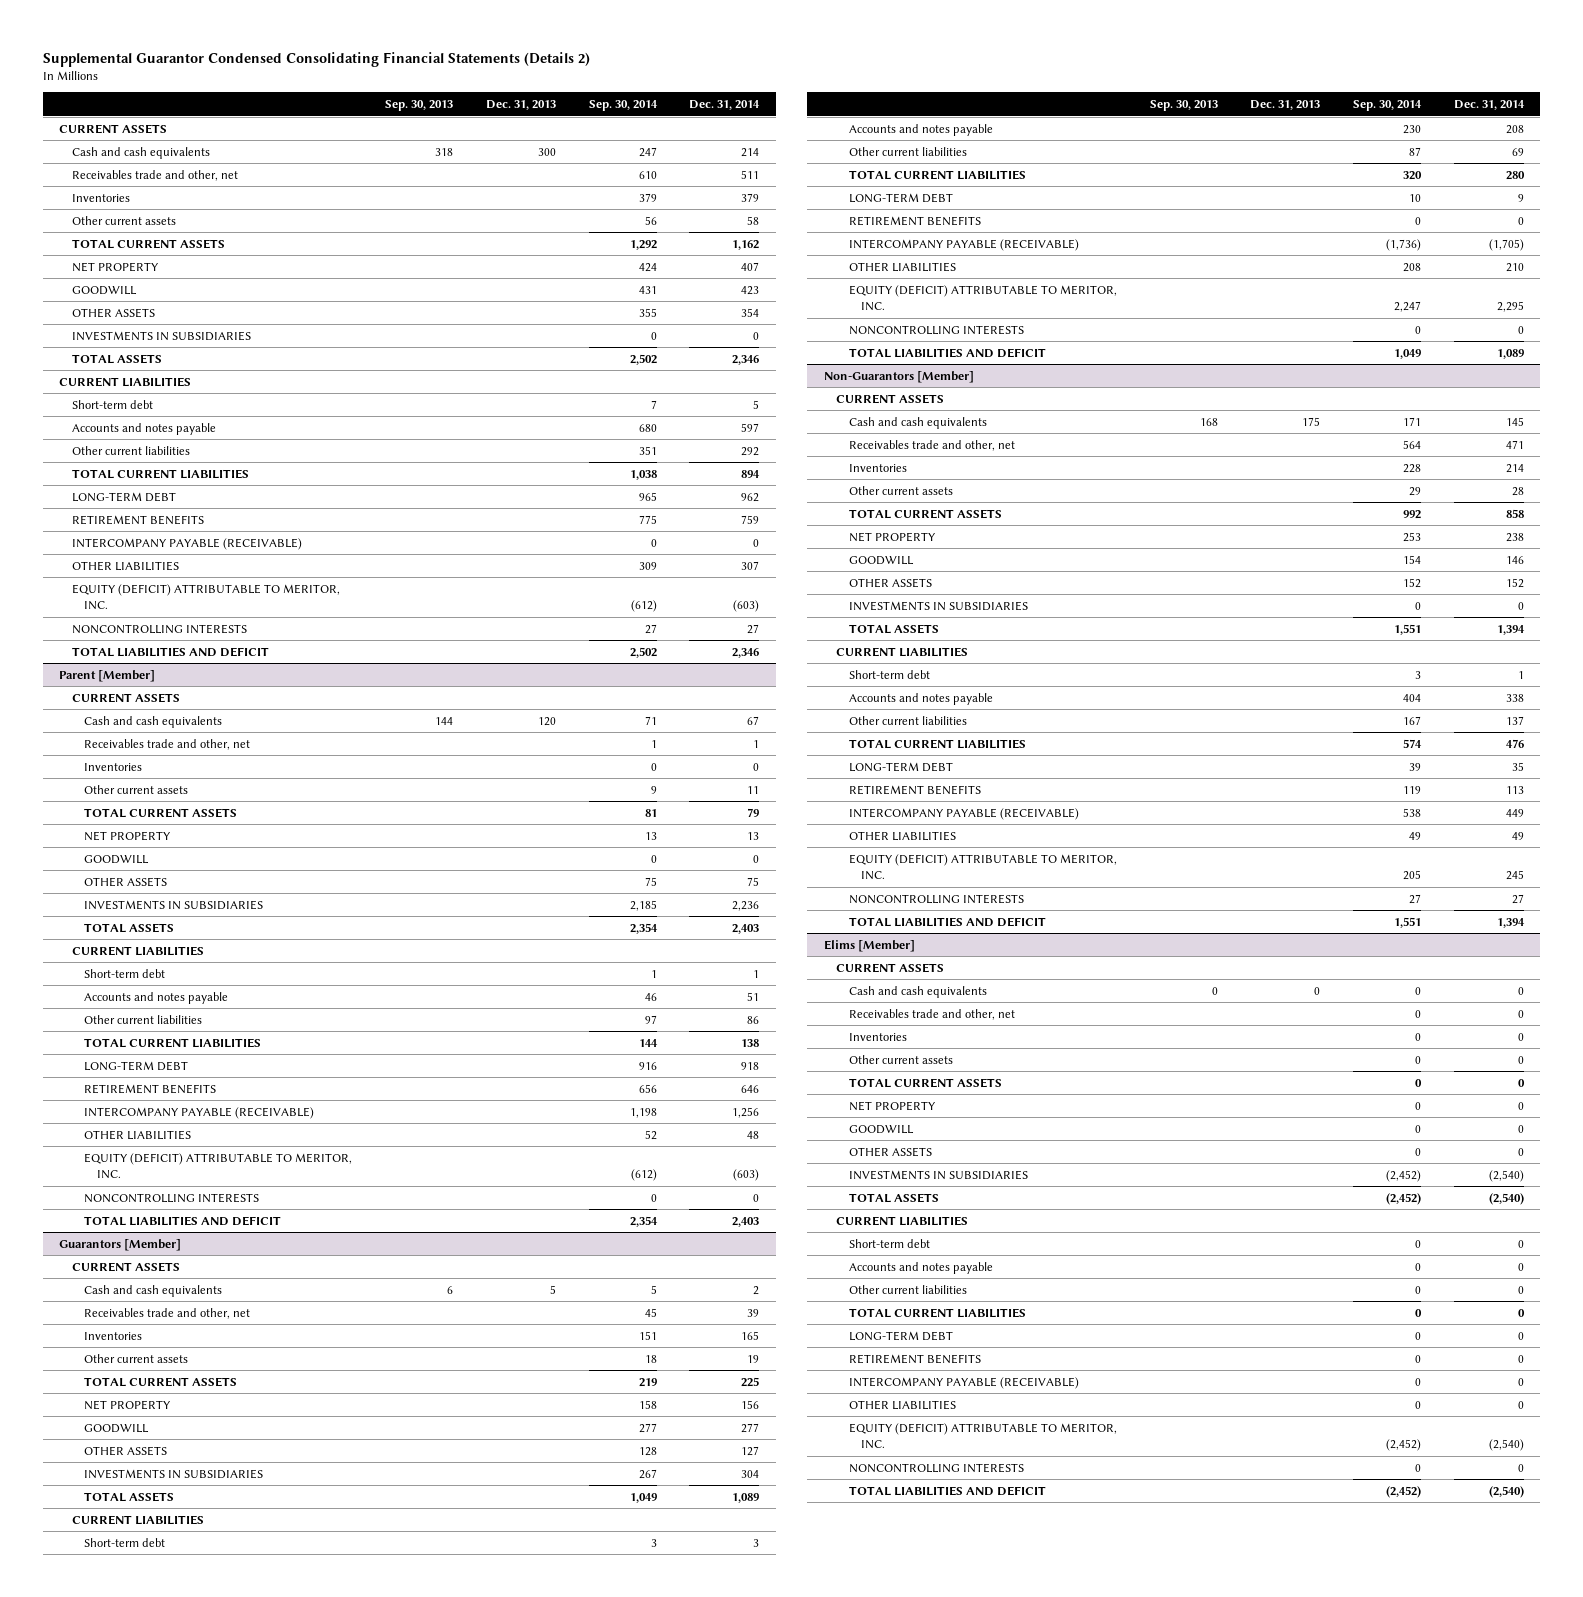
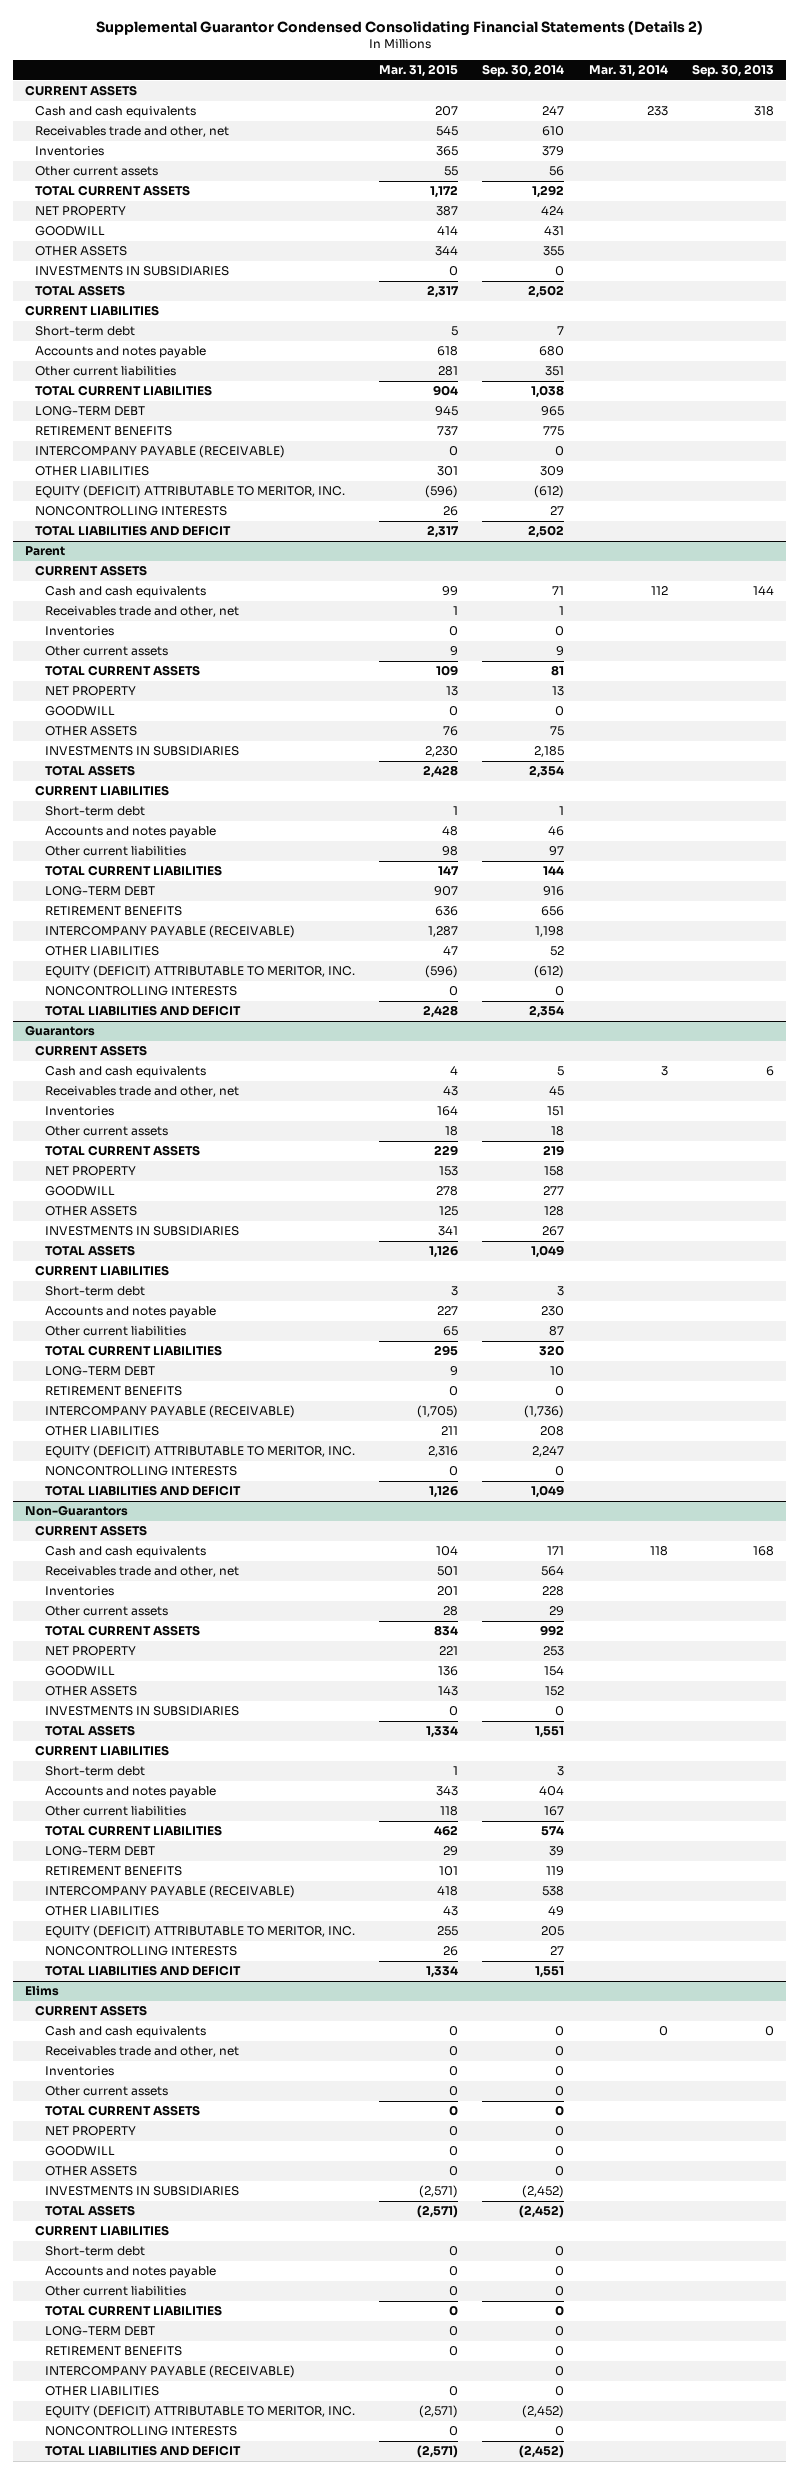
[485,100,556,111] Dec. 31, 2013 -> none
[689,100,761,111] Dec. 31, 2014 -> none
none -> [379,64,459,78] Mar. 31, 2015
none -> [588,64,668,78] Mar. 31, 2014
[59,669,156,682] Parent [Member] -> [25,546,66,557] Parent
[59,1238,182,1251] Guarantors [Member] -> [25,1025,96,1037] Guarantors
[823,370,974,383] Non-Guarantors [Member] -> [25,1505,129,1517] Non-Guarantors
[823,939,915,952] Elims [Member] -> [25,1985,60,1997] Elims

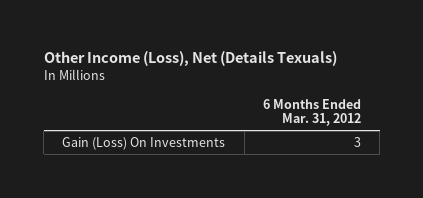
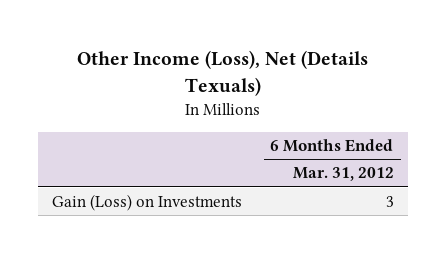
[62,136,226,150] Gain (Loss) On Investments -> [52,194,243,212] Gain (Loss) on Investments

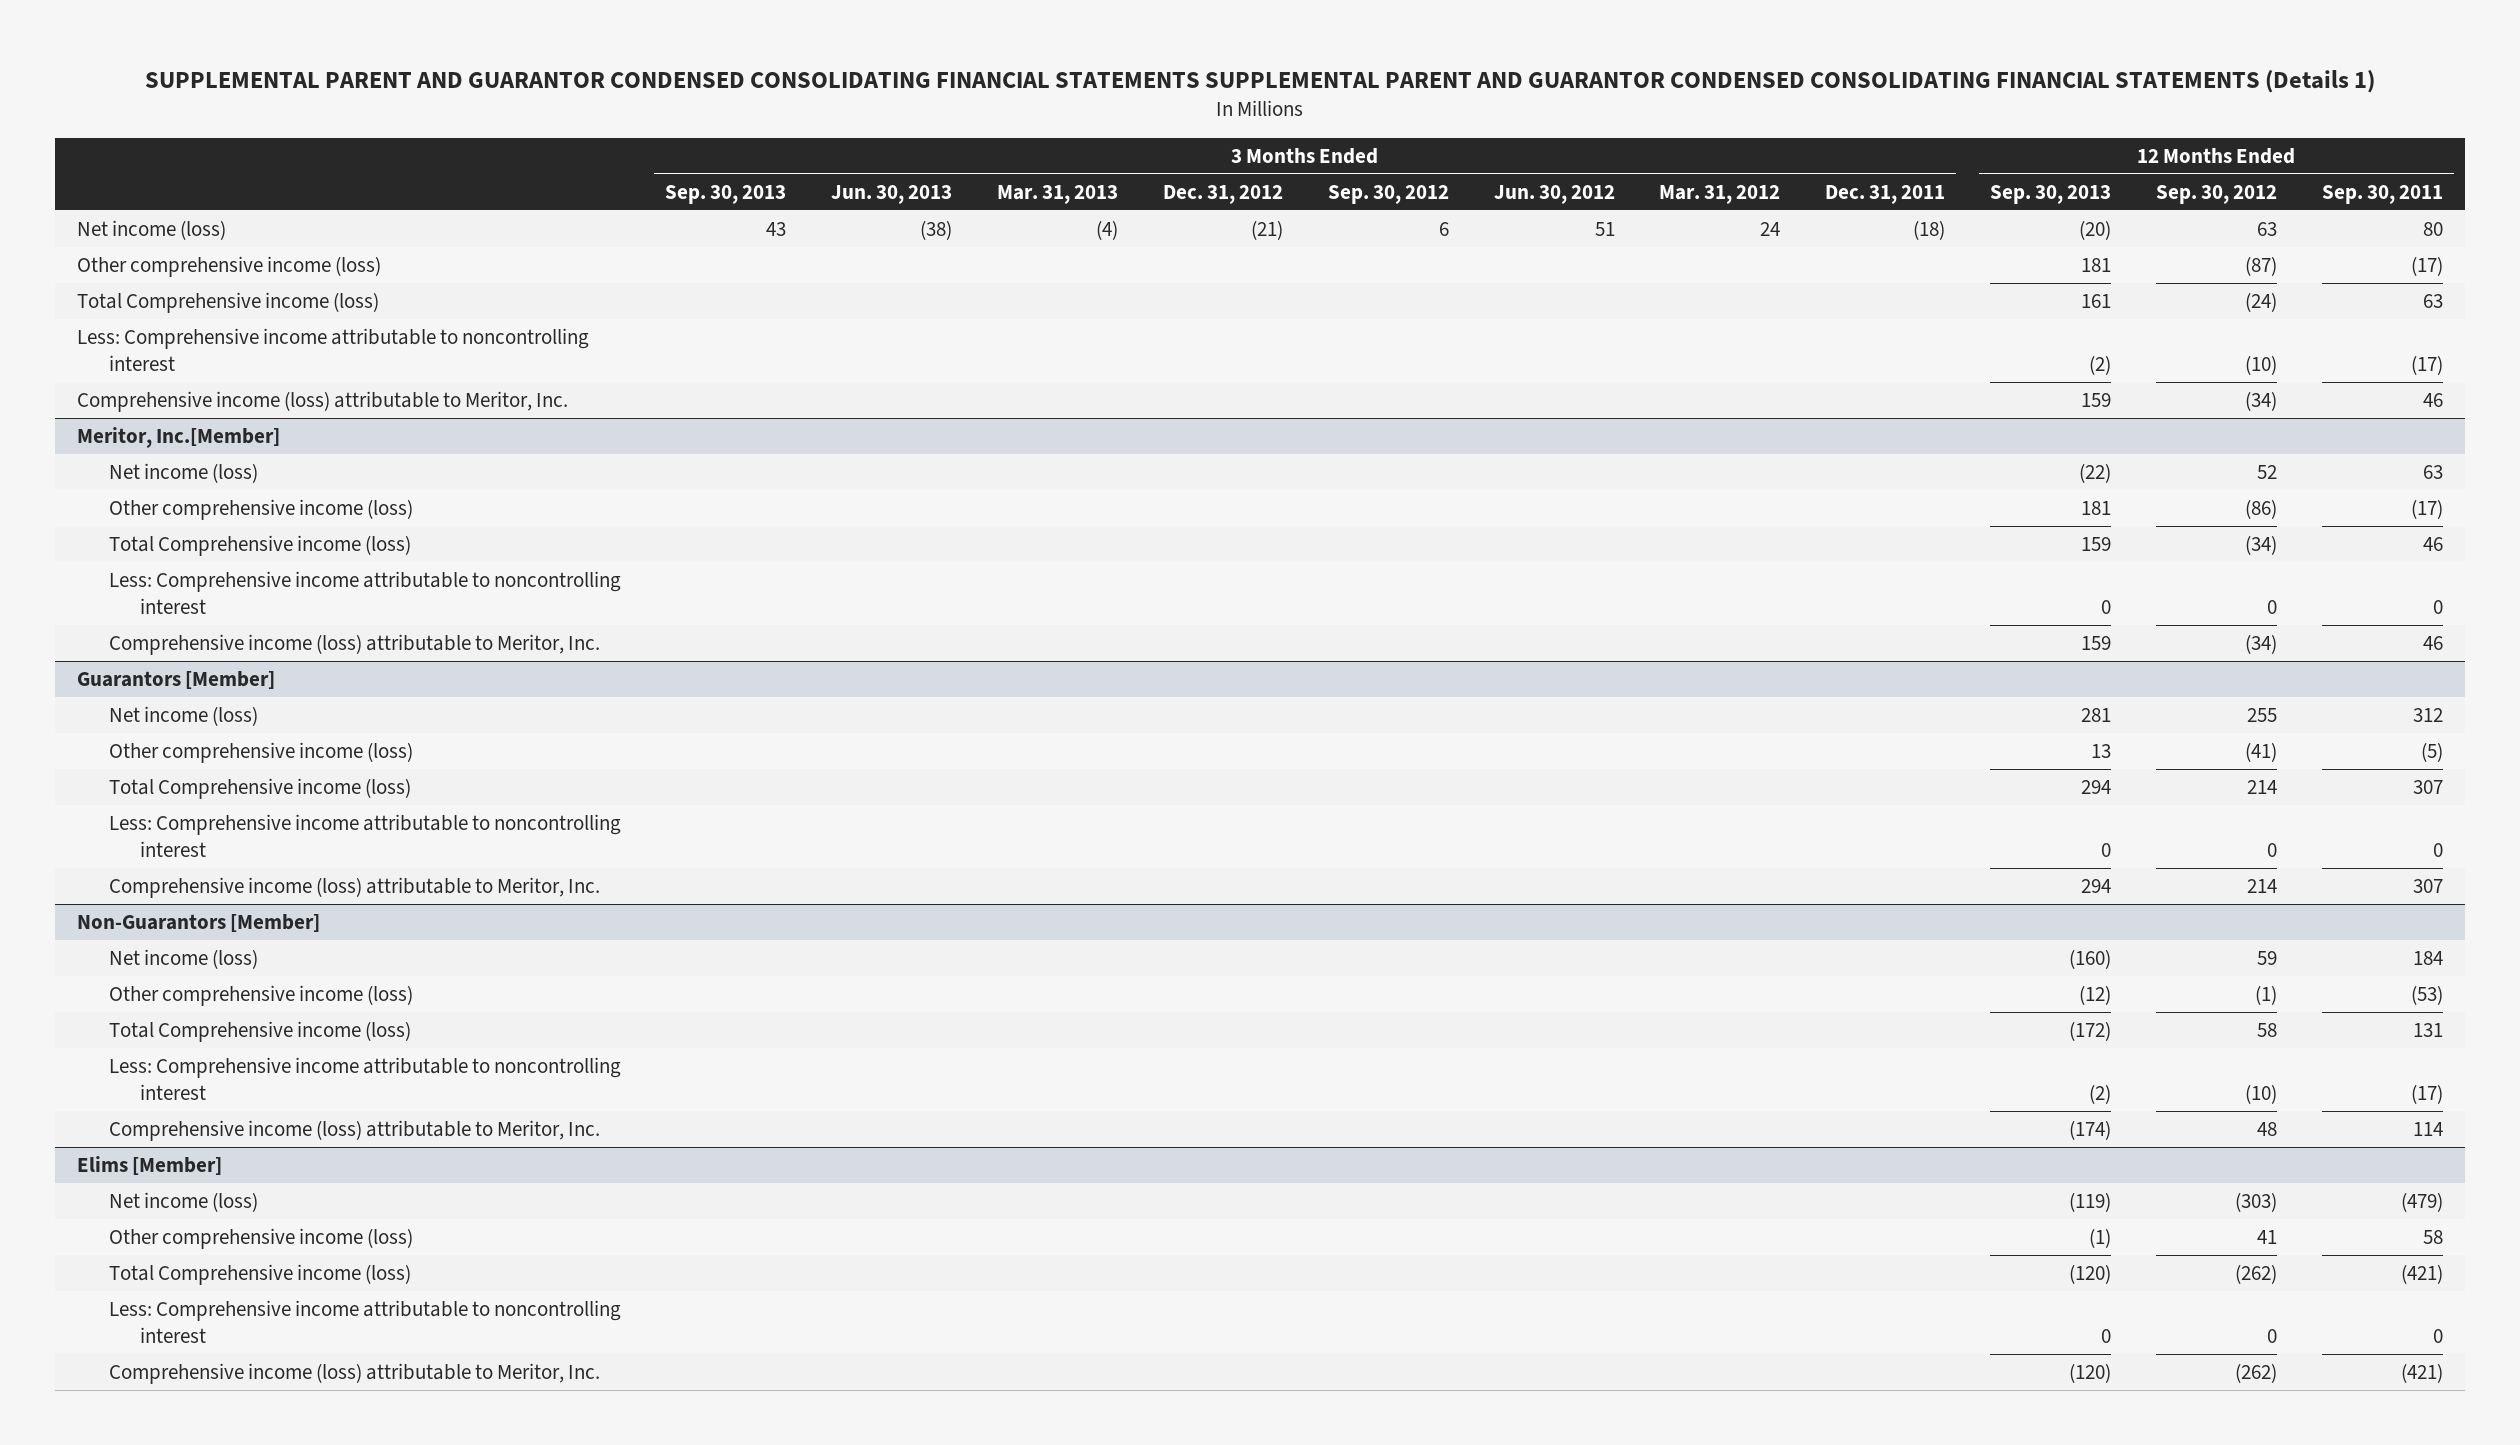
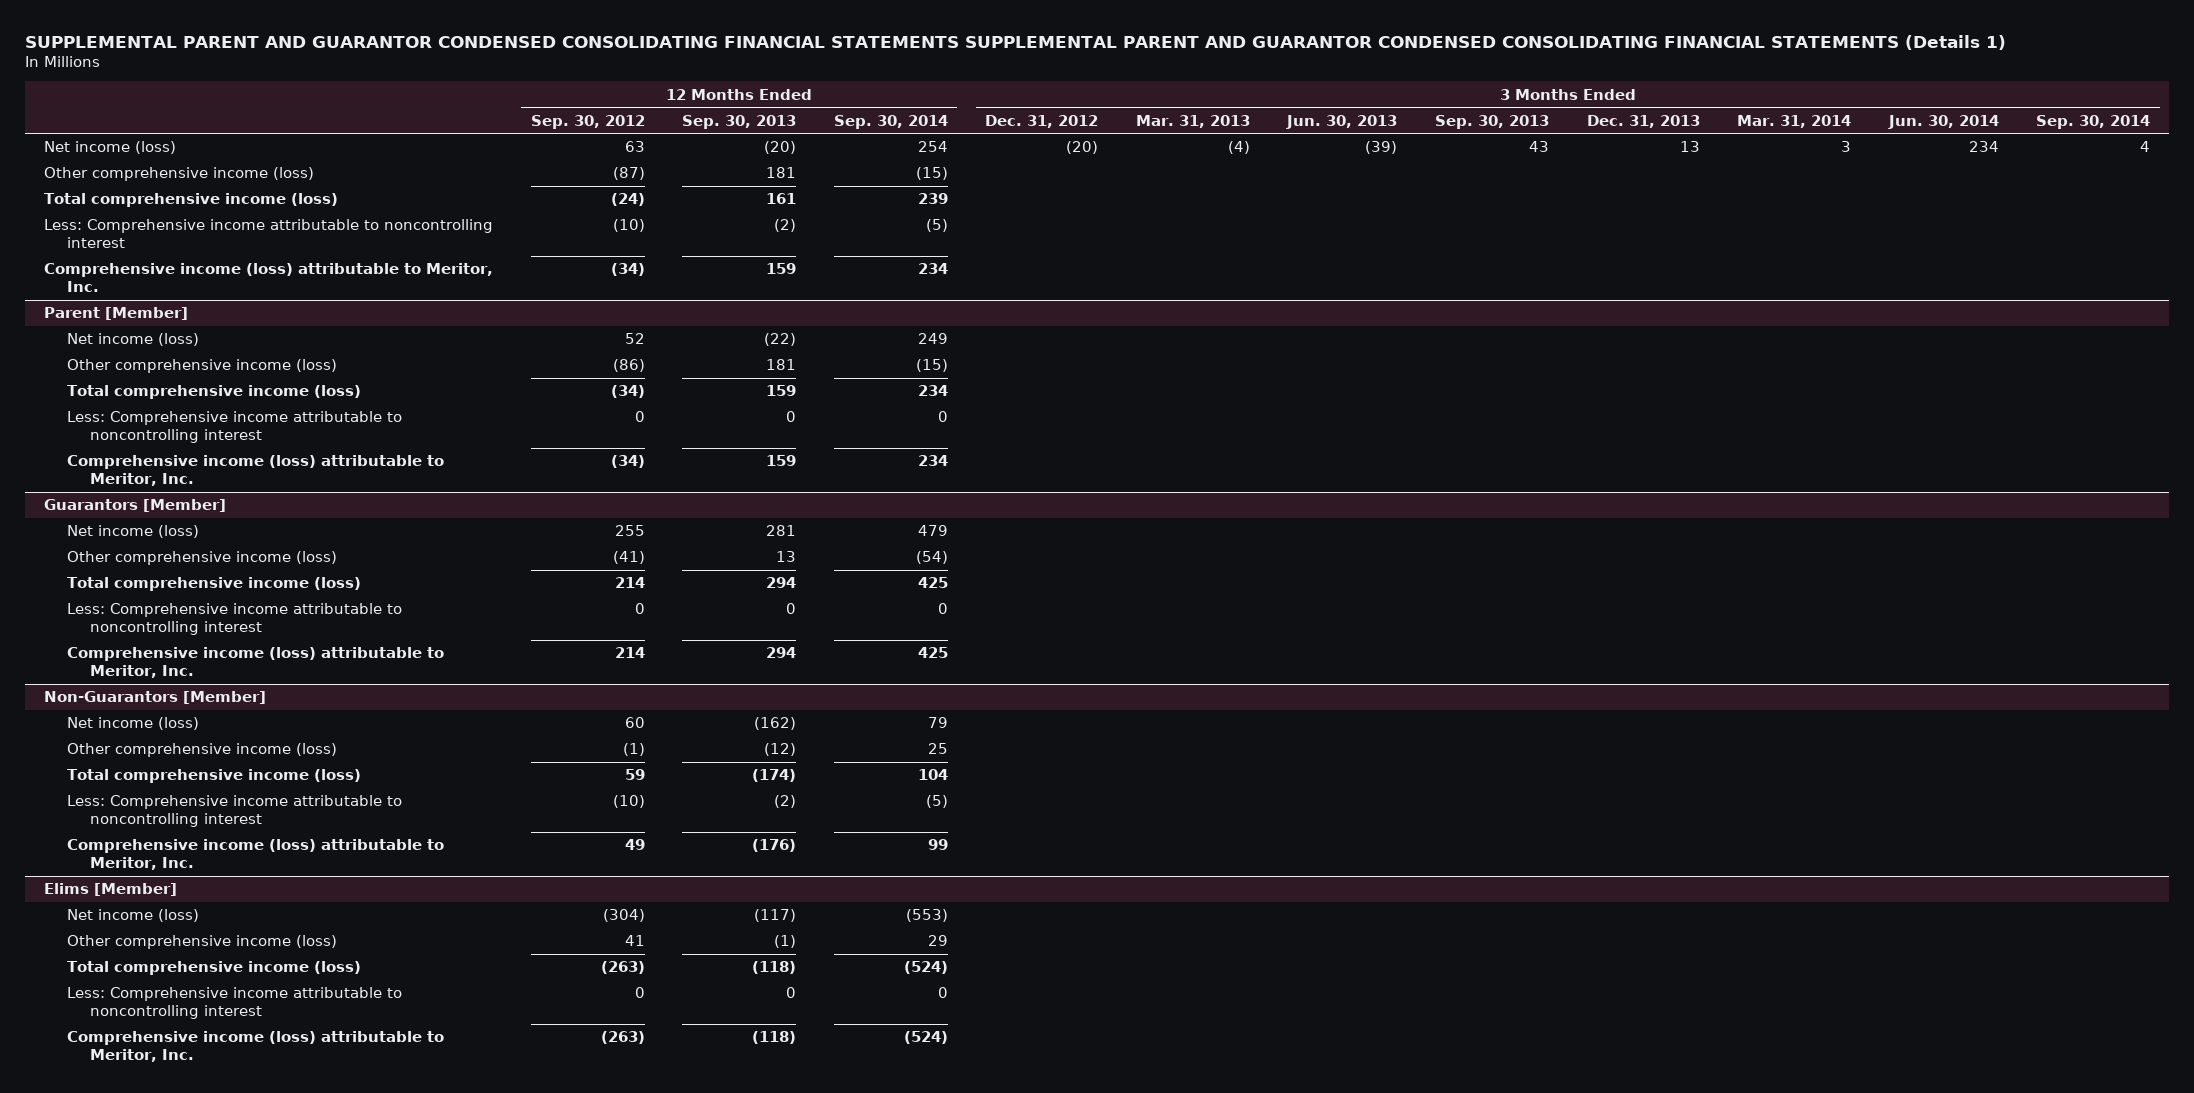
[1327,184,1449,204] Sep. 30, 2012 -> none
[1493,184,1615,204] Jun. 30, 2012 -> none
[1659,184,1781,204] Mar. 31, 2012 -> none
[1825,184,1946,204] Dec. 31, 2011 -> none
[2321,184,2443,204] Sep. 30, 2011 -> none
none -> [833,114,948,129] Sep. 30, 2014
none -> [1586,114,1700,128] Dec. 31, 2013
none -> [1737,114,1852,128] Mar. 31, 2014
none -> [1887,114,1999,129] Jun. 30, 2014
none -> [2036,114,2151,129] Sep. 30, 2014
[920,220,953,241] (38) -> [1365,141,1398,155] (39)
[1250,220,1283,241] (21) -> [1066,141,1099,155] (20)
[77,292,380,314] Total Comprehensive income (loss) -> [43,193,338,208] Total comprehensive income (loss)
[77,427,281,449] Meritor, Inc.[Member] -> none
none -> [43,307,188,321] Parent [Member]
[108,535,411,557] Total Comprehensive income (loss) -> [66,385,361,400] Total comprehensive income (loss)
[108,778,411,800] Total Comprehensive income (loss) -> [66,577,361,592] Total comprehensive income (loss)
[2068,949,2111,970] (160) -> [754,717,797,731] (162)
[2256,951,2277,966] 59 -> [624,717,645,729] 60
[108,1021,411,1043] Total Comprehensive income (loss) -> [66,769,361,784] Total comprehensive income (loss)
[2068,1021,2111,1042] (172) -> [752,769,797,783] (174)
[2256,1023,2277,1038] 58 -> [624,769,645,781] 59
[2068,1120,2111,1141] (174) -> [752,839,797,853] (176)
[2256,1122,2277,1137] 48 -> [624,839,645,851] 49
[2068,1192,2111,1213] (119) -> [754,909,797,923] (117)
[2234,1192,2277,1213] (303) -> [602,909,645,923] (304)
[108,1264,411,1286] Total Comprehensive income (loss) -> [66,961,361,976] Total comprehensive income (loss)
[2068,1264,2111,1285] (120) -> [752,961,797,975] (118)
[2234,1264,2277,1285] (262) -> [600,961,645,975] (263)
[2068,1363,2111,1384] (120) -> [752,1031,797,1045] (118)
[2234,1363,2277,1384] (262) -> [600,1031,645,1045] (263)

